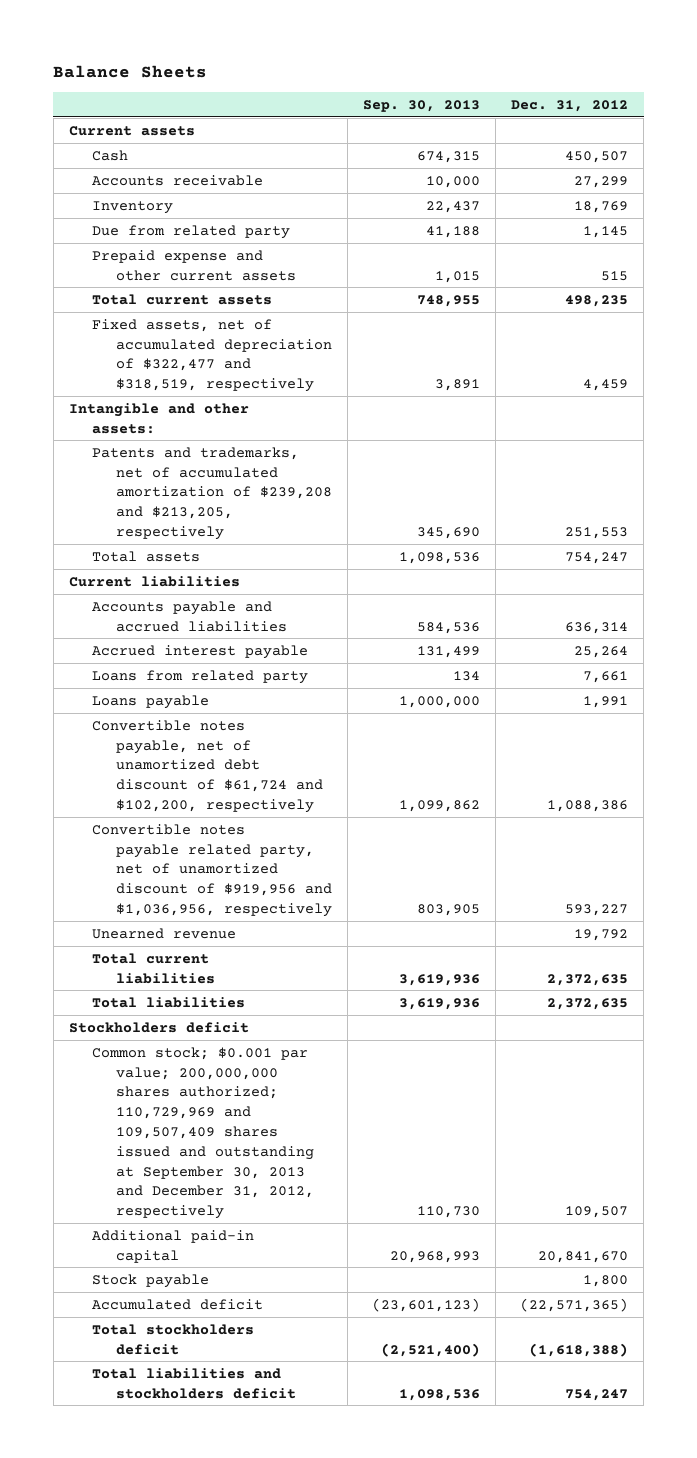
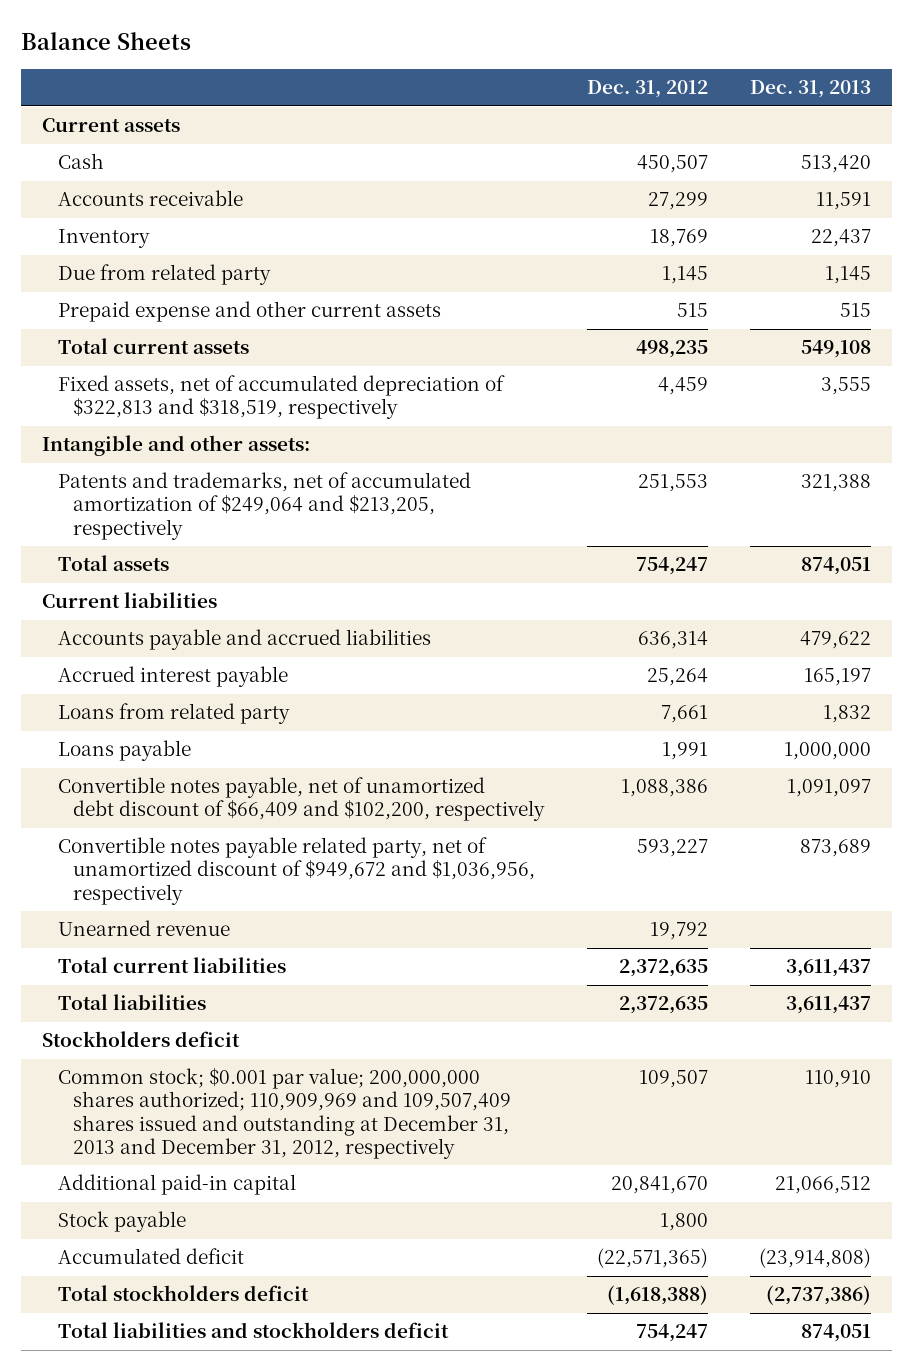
[362,99,480,112] Sep. 30, 2013 -> none
none -> [750,80,872,99] Dec. 31, 2013
[92,318,332,393] Fixed assets, net of accumulated depreciation of $322,477 and $318,519, respectively -> [57,375,505,420] Fixed assets, net of accumulated depreciation of $322,813 and $318,519, respectively
[92,446,332,540] Patents and trademarks, net of accumulated amortization of $239,208 and $213,205, respectively -> [57,472,471,540] Patents and trademarks, net of accumulated amortization of $249,064 and $213,205, respectively
[92,719,323,813] Convertible notes payable, net of unamortized debt discount of $61,724 and $102,200, respectively -> [57,777,546,822] Convertible notes payable, net of unamortized debt discount of $66,409 and $102,200, respectively
[92,823,332,917] Convertible notes payable related party, net of unamortized discount of $919,956 and $1,036,956, respectively -> [57,837,536,905] Convertible notes payable related party, net of unamortized discount of $949,672 and $1,036,956, respectively
[92,1046,314,1220] Common stock; $0.001 par value; 200,000,000 shares authorized; 110,729,969 and 109,507,409 shares issued and outstanding at September 30, 2013 and December 31, 2012, respectively -> [57,1068,512,1159] Common stock; $0.001 par value; 200,000,000 shares authorized; 110,909,969 and 109,507,409 shares issued and outstanding at December 31, 2013 and December 31, 2012, respectively

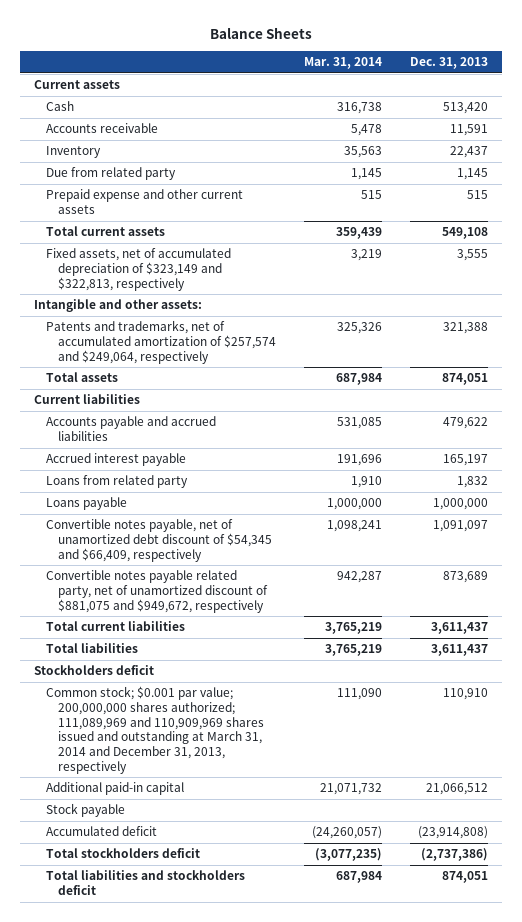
[586,80,708,99] Dec. 31, 2012 -> none
none -> [303,57,382,70] Mar. 31, 2014
[57,375,505,420] Fixed assets, net of accumulated depreciation of $322,813 and $318,519, respectively -> [46,248,232,291] Fixed assets, net of accumulated depreciation of $323,149 and $322,813, respectively
[57,472,471,540] Patents and trademarks, net of accumulated amortization of $249,064 and $213,205, respectively -> [46,320,277,364] Patents and trademarks, net of accumulated amortization of $257,574 and $249,064, respectively
[57,920,230,937] Unearned revenue -> none
[57,777,546,822] Convertible notes payable, net of unamortized debt discount of $66,409 and $102,200, respectively -> [46,519,273,562] Convertible notes payable, net of unamortized debt discount of $54,345 and $66,409, respectively
[57,837,536,905] Convertible notes payable related party, net of unamortized discount of $949,672 and $1,036,956, respectively -> [46,570,269,613] Convertible notes payable related party, net of unamortized discount of $881,075 and $949,672, respectively
[57,1068,512,1159] Common stock; $0.001 par value; 200,000,000 shares authorized; 110,909,969 and 109,507,409 shares issued and outstanding at December 31, 2013 and December 31, 2012, respectively -> [46,686,265,774] Common stock; $0.001 par value; 200,000,000 shares authorized; 111,089,969 and 110,909,969 shares issued and outstanding at March 31, 2014 and December 31, 2013, respectively

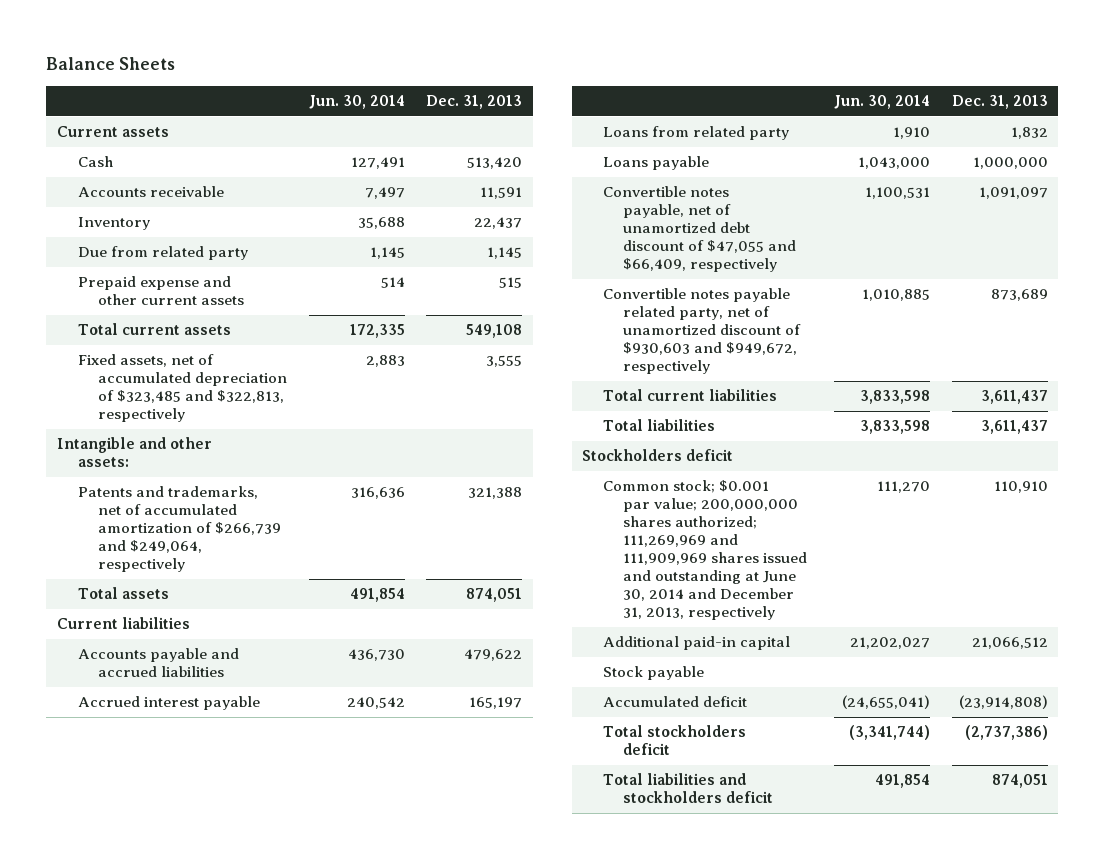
[303,57,382,70] Mar. 31, 2014 -> none
none -> [308,94,405,109] Jun. 30, 2014
[46,248,232,291] Fixed assets, net of accumulated depreciation of $323,149 and $322,813, respectively -> [77,354,288,423] Fixed assets, net of accumulated depreciation of $323,485 and $322,813, respectively
[46,320,277,364] Patents and trademarks, net of accumulated amortization of $257,574 and $249,064, respectively -> [77,486,282,573] Patents and trademarks, net of accumulated amortization of $266,739 and $249,064, respectively
[46,519,273,562] Convertible notes payable, net of unamortized debt discount of $54,345 and $66,409, respectively -> [602,186,797,273] Convertible notes payable, net of unamortized debt discount of $47,055 and $66,409, respectively
[46,570,269,613] Convertible notes payable related party, net of unamortized discount of $881,075 and $949,672, respectively -> [602,288,802,375] Convertible notes payable related party, net of unamortized discount of $930,603 and $949,672, respectively
[46,686,265,774] Common stock; $0.001 par value; 200,000,000 shares authorized; 111,089,969 and 110,909,969 shares issued and outstanding at March 31, 2014 and December 31, 2013, respectively -> [602,480,808,621] Common stock; $0.001 par value; 200,000,000 shares authorized; 111,269,969 and 111,909,969 shares issued and outstanding at June 30, 2014 and December 31, 2013, respectively

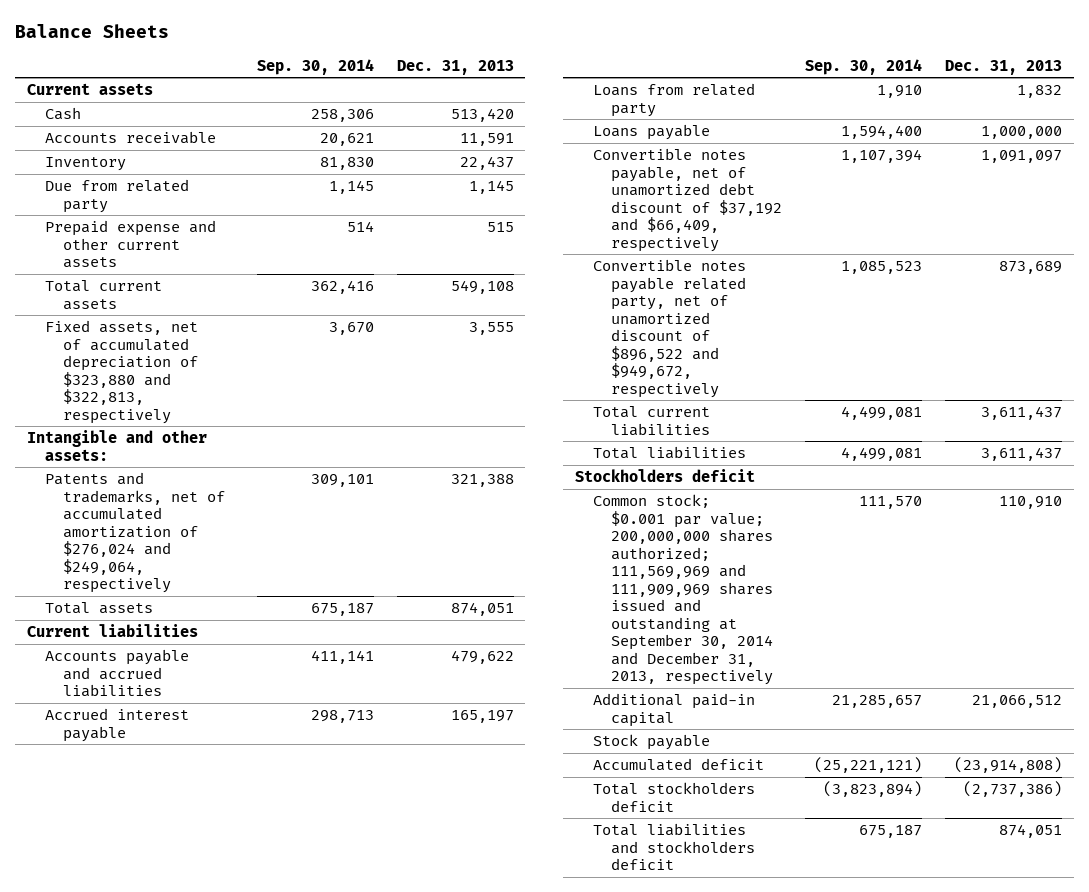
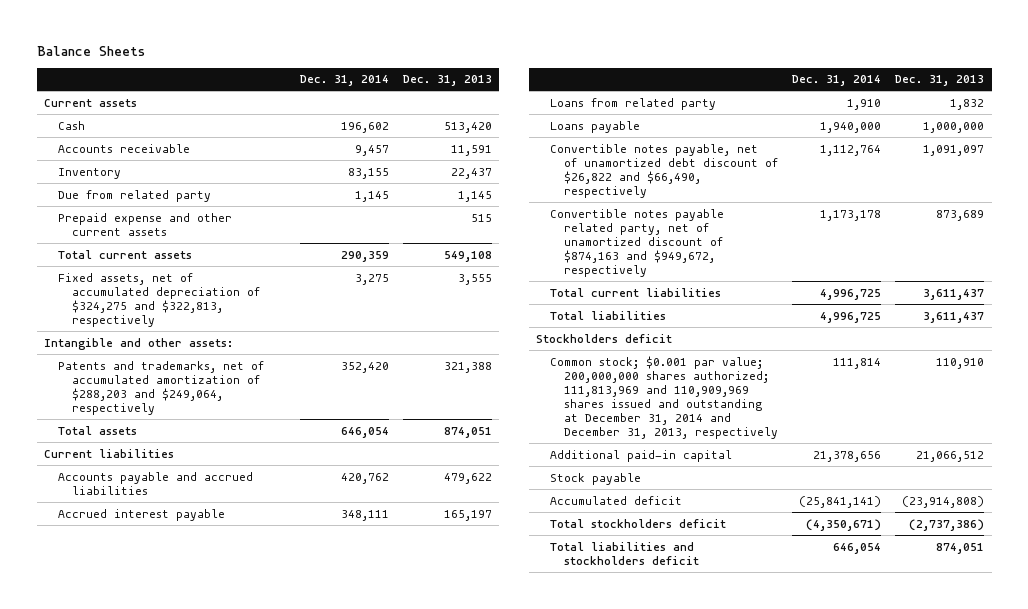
[256,58,374,75] Sep. 30, 2014 -> none
none -> [299,75,389,87] Dec. 31, 2014
[44,320,198,424] Fixed assets, net of accumulated depreciation of $323,880 and $322,813, respectively -> [57,272,260,327] Fixed assets, net of accumulated depreciation of $324,275 and $322,813, respectively
[44,472,225,594] Patents and trademarks, net of accumulated amortization of $276,024 and $249,064, respectively -> [57,360,264,415] Patents and trademarks, net of accumulated amortization of $288,203 and $249,064, respectively
[592,148,782,252] Convertible notes payable, net of unamortized debt discount of $37,192 and $66,409, respectively -> [550,143,778,198] Convertible notes payable, net of unamortized debt discount of $26,822 and $66,490, respectively
[592,259,746,398] Convertible notes payable related party, net of unamortized discount of $896,522 and $949,672, respectively -> [550,208,725,278] Convertible notes payable related party, net of unamortized discount of $874,163 and $949,672, respectively
[592,494,773,685] Common stock; $0.001 par value; 200,000,000 shares authorized; 111,569,969 and 111,909,969 shares issued and outstanding at September 30, 2014 and December 31, 2013, respectively -> [550,355,778,440] Common stock; $0.001 par value; 200,000,000 shares authorized; 111,813,969 and 110,909,969 shares issued and outstanding at December 31, 2014 and December 31, 2013, respectively

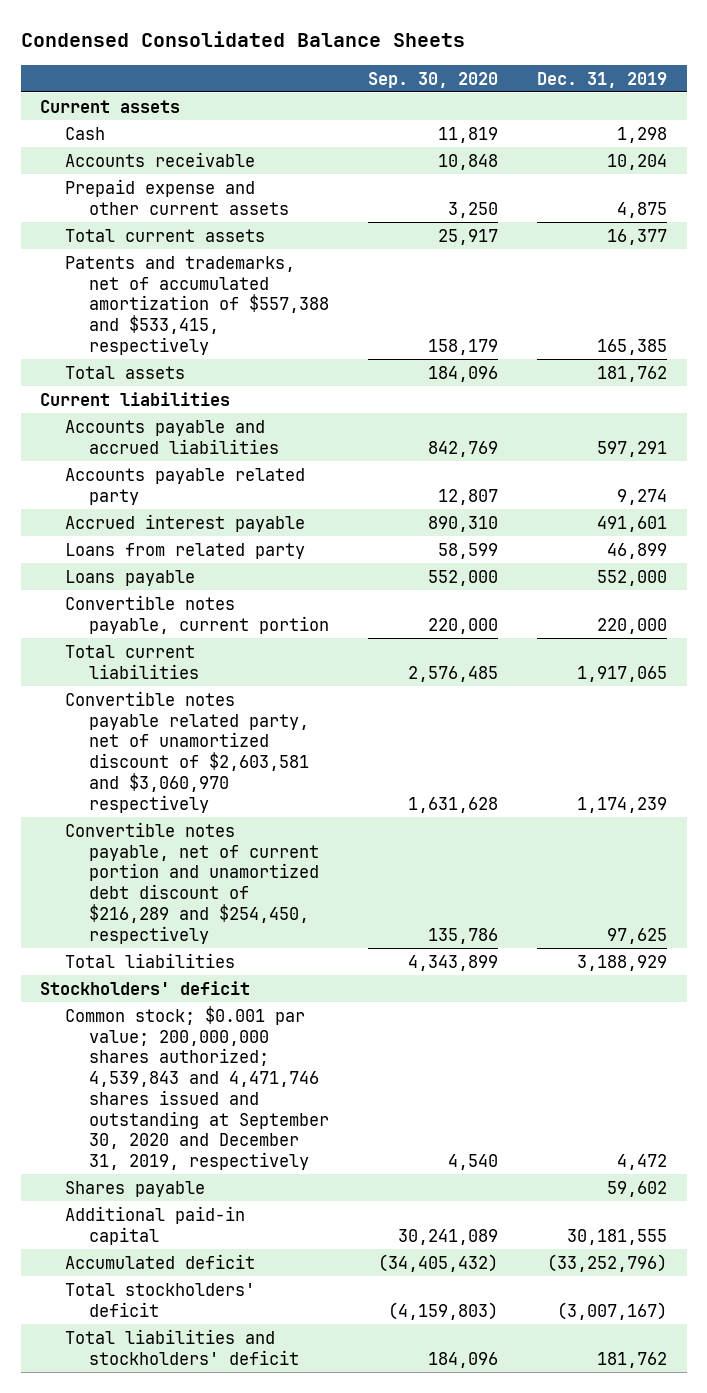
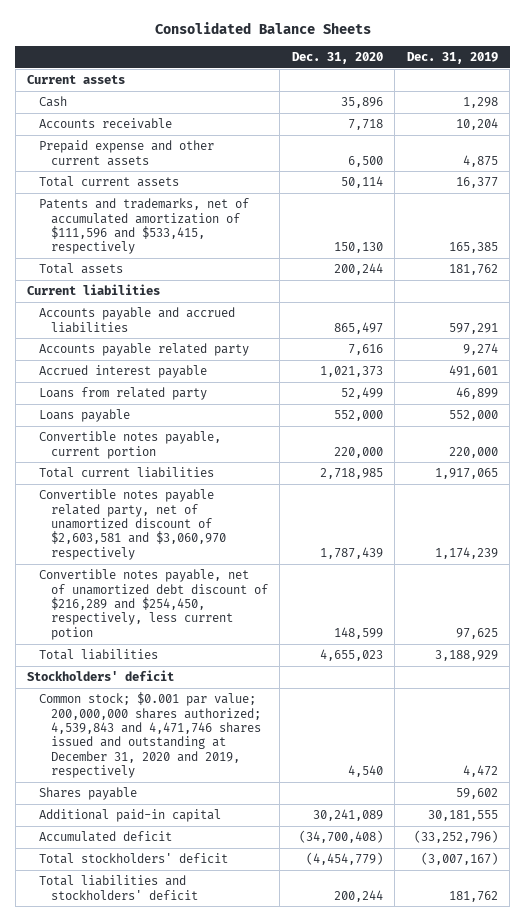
[20,31,465,48] Condensed Consolidated Balance Sheets -> [154,21,371,34] Consolidated Balance Sheets
[368,71,499,88] Sep. 30, 2020 -> none
none -> [291,51,383,64] Dec. 31, 2020
[64,255,330,355] Patents and trademarks, net of accumulated amortization of $557,388 and $533,415, respectively -> [39,198,250,255] Patents and trademarks, net of accumulated amortization of $111,596 and $533,415, respectively
[64,821,320,944] Convertible notes payable, net of current portion and unamortized debt discount of $216,289 and $254,450, respectively -> [39,569,268,640] Convertible notes payable, net of unamortized debt discount of $216,289 and $254,450, respectively, less current potion
[64,1005,330,1170] Common stock; $0.001 par value; 200,000,000 shares authorized; 4,539,843 and 4,471,746 shares issued and outstanding at September 30, 2020 and December 31, 2019, respectively -> [39,692,261,779] Common stock; $0.001 par value; 200,000,000 shares authorized; 4,539,843 and 4,471,746 shares issued and outstanding at December 31, 2020 and 2019, respectively

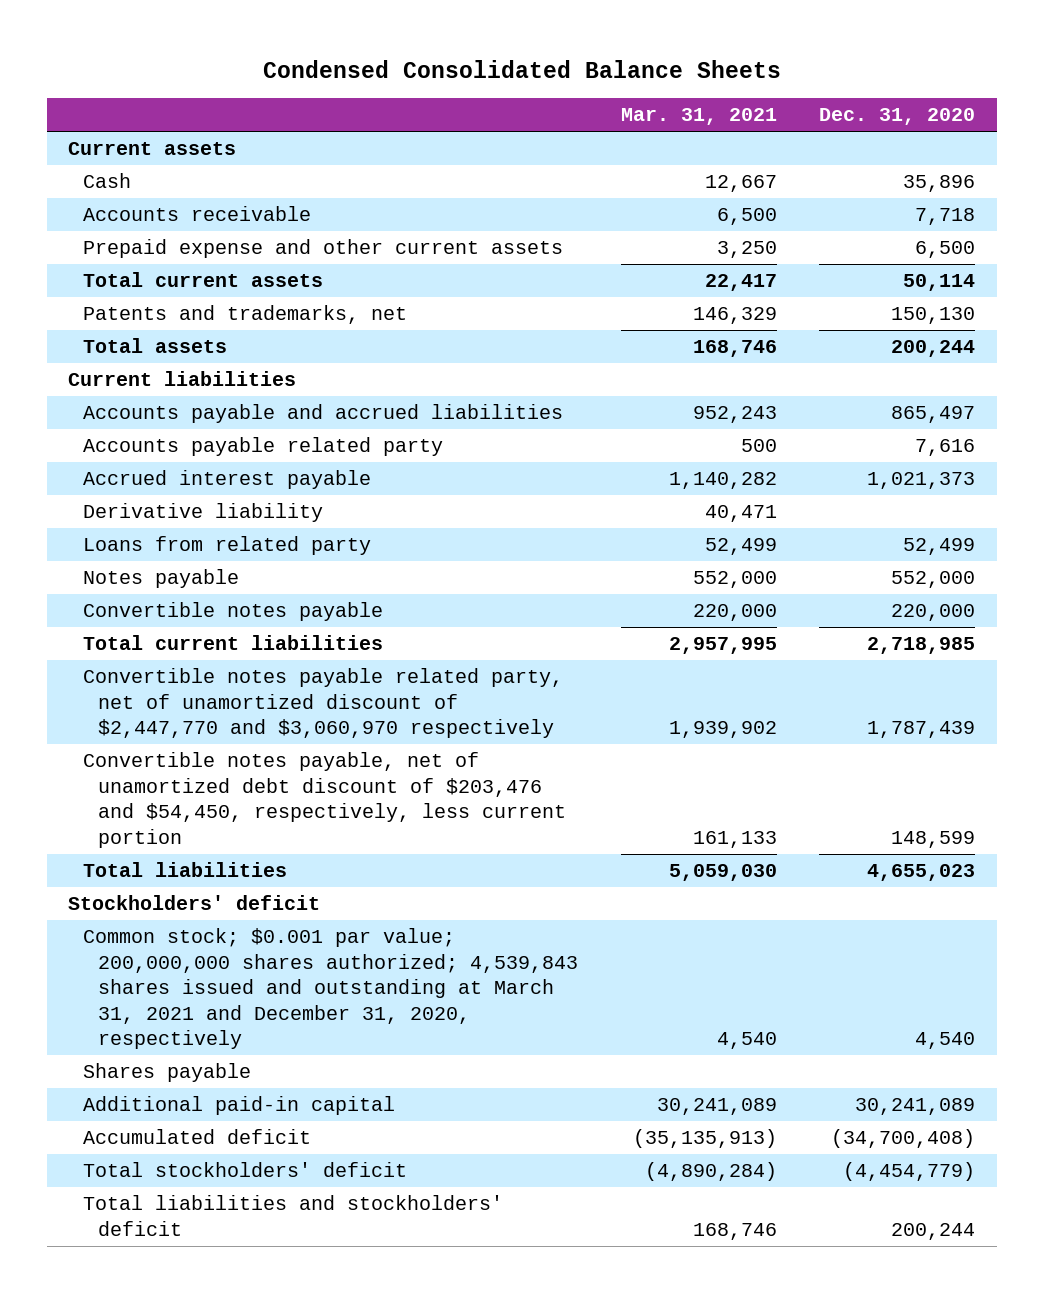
[154,21,371,34] Consolidated Balance Sheets -> [262,59,781,78] Condensed Consolidated Balance Sheets
[406,51,498,64] Dec. 31, 2019 -> none
none -> [620,108,777,126] Mar. 31, 2021
[39,198,250,255] Patents and trademarks, net of accumulated amortization of $111,596 and $533,415, respectively -> [83,305,408,325] Patents and trademarks, net
none -> [83,503,324,523] Derivative liability
[39,409,131,423] Loans payable -> [83,569,240,589] Notes payable
[39,431,222,459] Convertible notes payable, current portion -> [83,602,384,622] Convertible notes payable
[39,489,226,560] Convertible notes payable related party, net of unamortized discount of $2,603,581 and $3,060,970 respectively -> [83,668,564,739] Convertible notes payable related party, net of unamortized discount of $2,447,770 and $3,060,970 respectively
[39,569,268,640] Convertible notes payable, net of unamortized debt discount of $216,289 and $254,450, respectively, less current potion -> [83,752,567,848] Convertible notes payable, net of unamortized debt discount of $203,476 and $54,450, respectively, less current portion
[39,692,261,779] Common stock; $0.001 par value; 200,000,000 shares authorized; 4,539,843 and 4,471,746 shares issued and outstanding at December 31, 2020 and 2019, respectively -> [83,928,579,1050] Common stock; $0.001 par value; 200,000,000 shares authorized; 4,539,843 shares issued and outstanding at March 31, 2021 and December 31, 2020, respectively

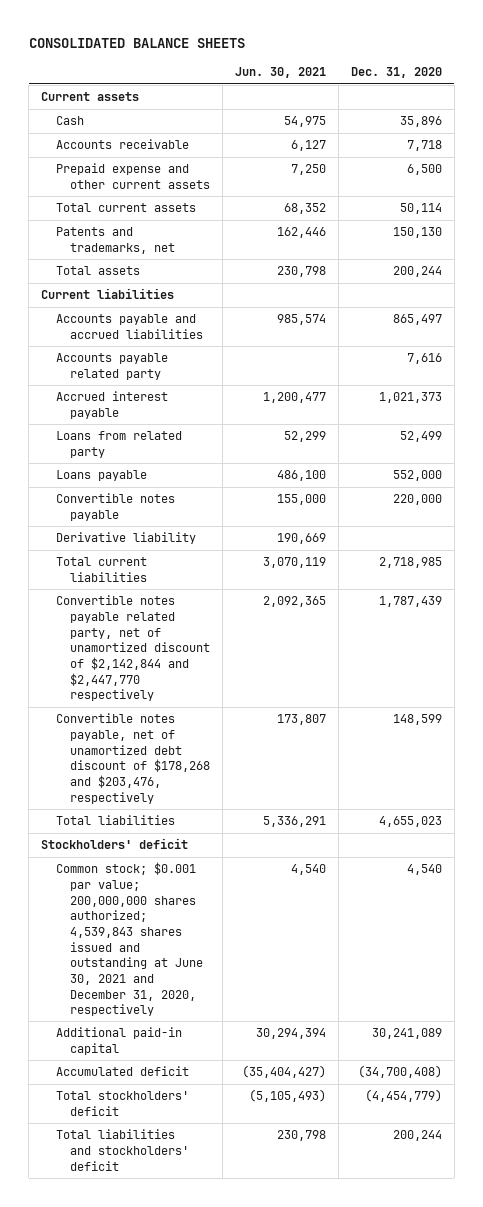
[262,59,781,78] Condensed Consolidated Balance Sheets -> [28,37,245,48] CONSOLIDATED BALANCE SHEETS
[620,108,777,126] Mar. 31, 2021 -> none
none -> [235,67,327,79] Jun. 30, 2021
[83,569,240,589] Notes payable -> [55,470,147,482] Loans payable
[83,503,324,523] Derivative liability -> [55,532,196,545] Derivative liability
[83,668,564,739] Convertible notes payable related party, net of unamortized discount of $2,447,770 and $3,060,970 respectively -> [55,595,211,702] Convertible notes payable related party, net of unamortized discount of $2,142,844 and $2,447,770 respectively
[83,752,567,848] Convertible notes payable, net of unamortized debt discount of $203,476 and $54,450, respectively, less current portion -> [55,713,211,804] Convertible notes payable, net of unamortized debt discount of $178,268 and $203,476, respectively
[83,1063,252,1083] Shares payable -> none
[83,928,579,1050] Common stock; $0.001 par value; 200,000,000 shares authorized; 4,539,843 shares issued and outstanding at March 31, 2021 and December 31, 2020, respectively -> [55,862,204,1017] Common stock; $0.001 par value; 200,000,000 shares authorized; 4,539,843 shares issued and outstanding at June 30, 2021 and December 31, 2020, respectively

